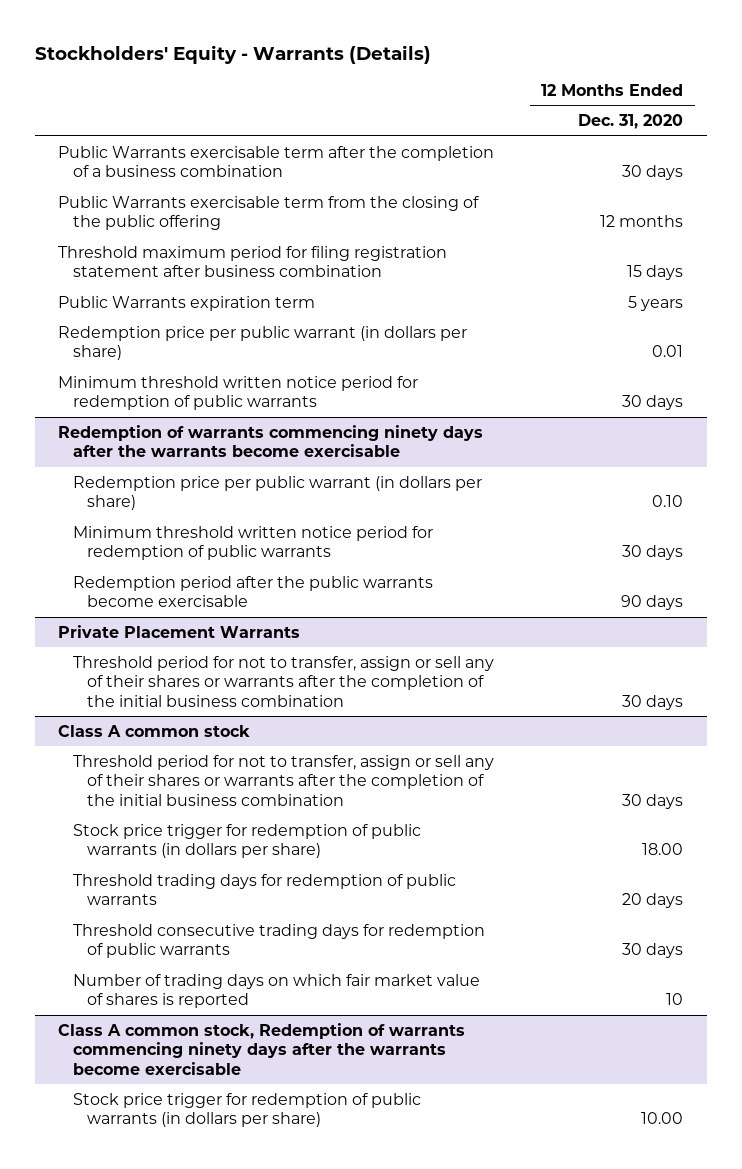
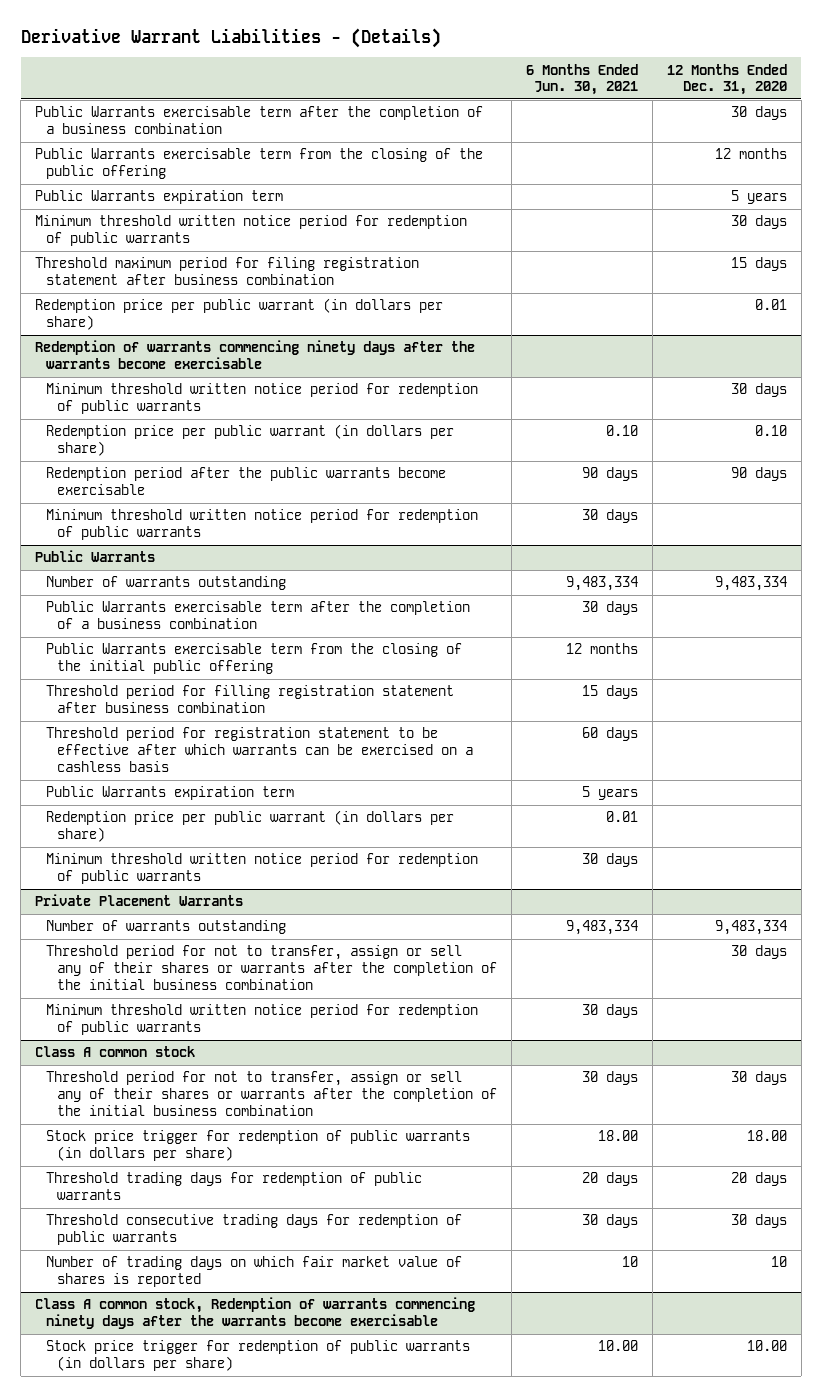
[34,44,431,64] Stockholders' Equity - Warrants (Details) -> [20,27,441,48] Derivative Warrant Liabilities - (Details)
none -> [525,63,638,96] 6 Months Ended Jun. 30, 2021
[58,245,448,278] Threshold maximum period for filing registration statement after business combination -> [35,257,420,286] Threshold maximum period for filing registration statement after business combination
[58,325,468,361] Redemption price per public warrant (in dollars per share) -> [35,298,444,331] Redemption price per public warrant (in dollars per share)
[72,475,482,511] Redemption price per public warrant (in dollars per share) -> [46,424,455,457] Redemption price per public warrant (in dollars per share)
none -> [46,509,479,541] Minimum threshold written notice period for redemption of public warrants
none -> [35,550,156,563] Public Warrants
none -> [46,576,287,591] Number of warrants outstanding
none -> [46,601,471,630] Public Warrants exercisable term after the completion of a business combination
none -> [46,643,463,675] Public Warrants exercisable term from the closing of the initial public offering
none -> [46,685,455,714] Threshold period for filling registration statement after business combination
none -> [46,727,473,773] Threshold period for registration statement to be effective after which warrants can be exercised on a cashless basis
none -> [46,786,295,801] Public Warrants expiration term
none -> [46,810,455,843] Redemption price per public warrant (in dollars per share)
none -> [46,853,479,885] Minimum threshold written notice period for redemption of public warrants
none -> [46,920,287,935] Number of warrants outstanding
none -> [46,1004,479,1036] Minimum threshold written notice period for redemption of public warrants

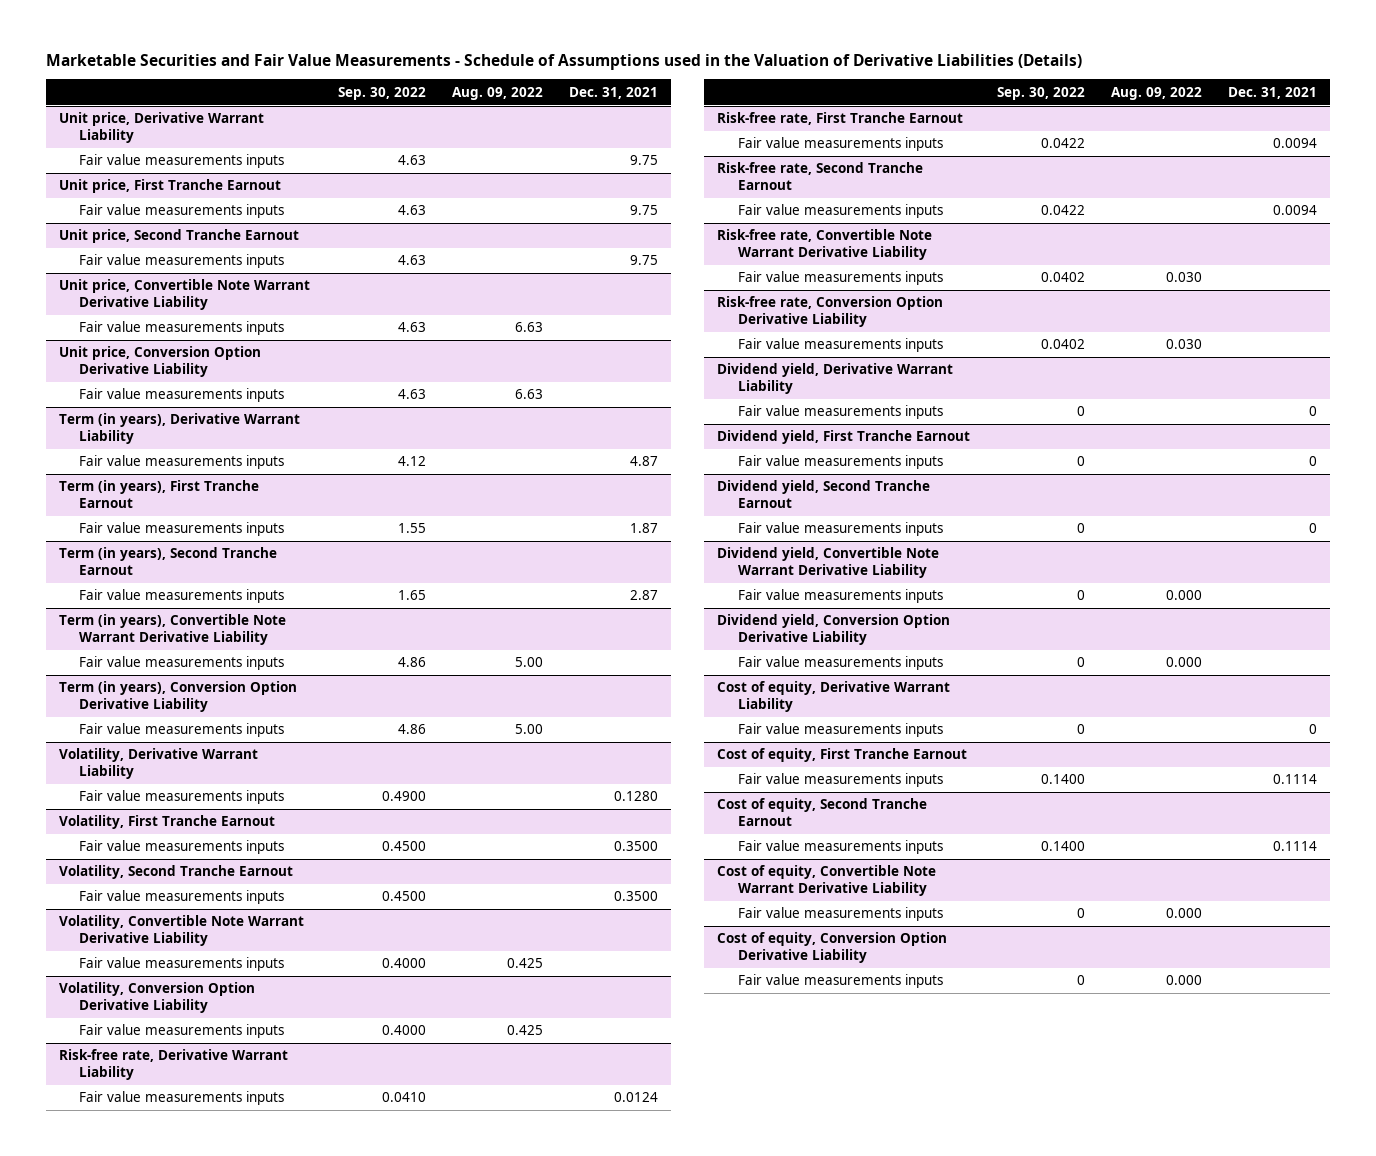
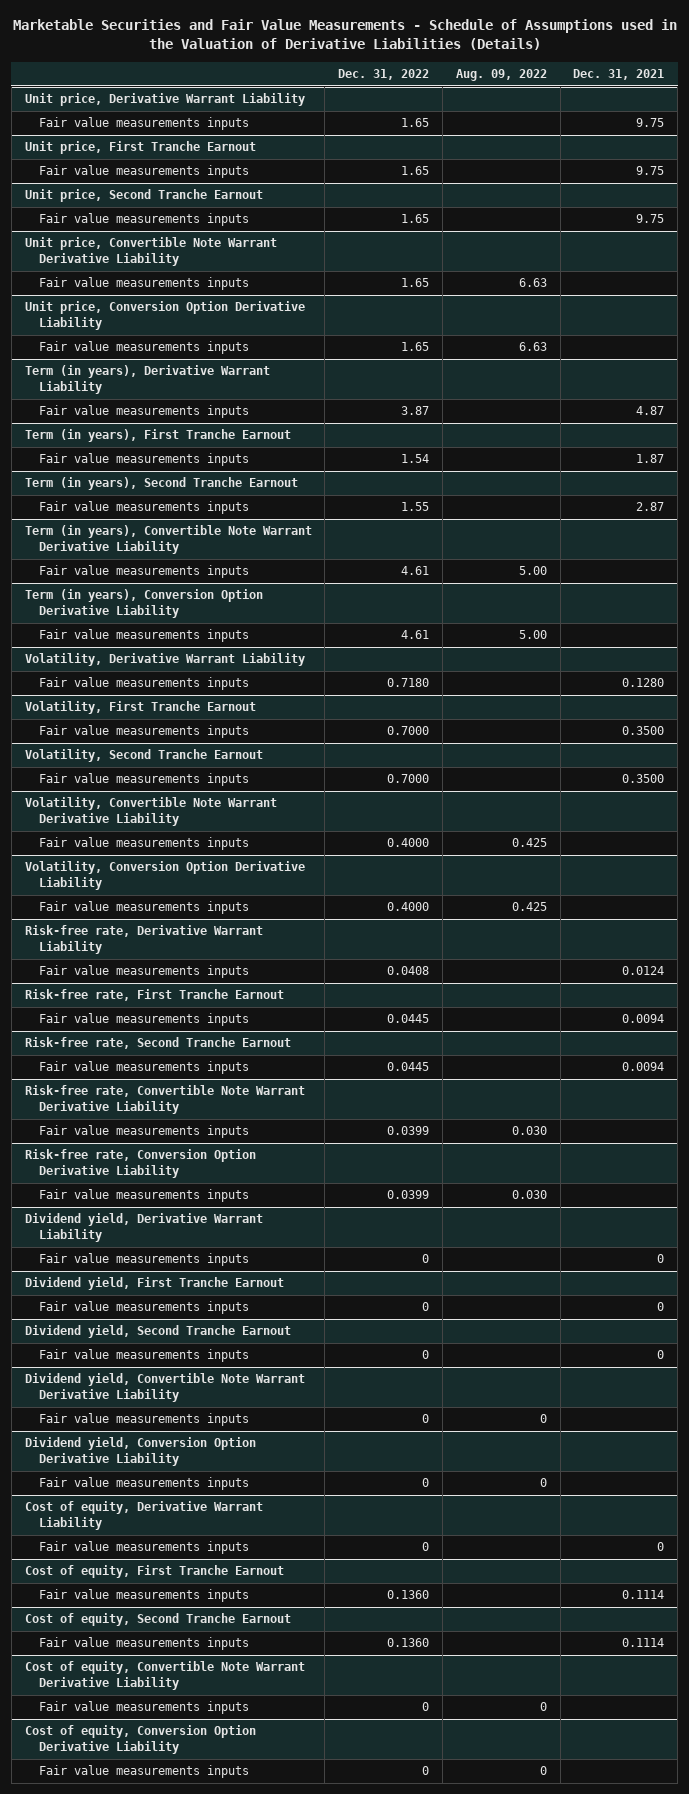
[337,86,426,100] Sep. 30, 2022 -> none
none -> [338,69,430,81] Dec. 31, 2022
[1165,590,1202,601] 0.000 -> [539,1414,547,1424] 0
[1165,657,1202,668] 0.000 -> [539,1478,547,1488] 0
[1165,908,1202,919] 0.000 -> [539,1702,547,1712] 0
[1165,975,1202,986] 0.000 -> [539,1766,547,1776] 0

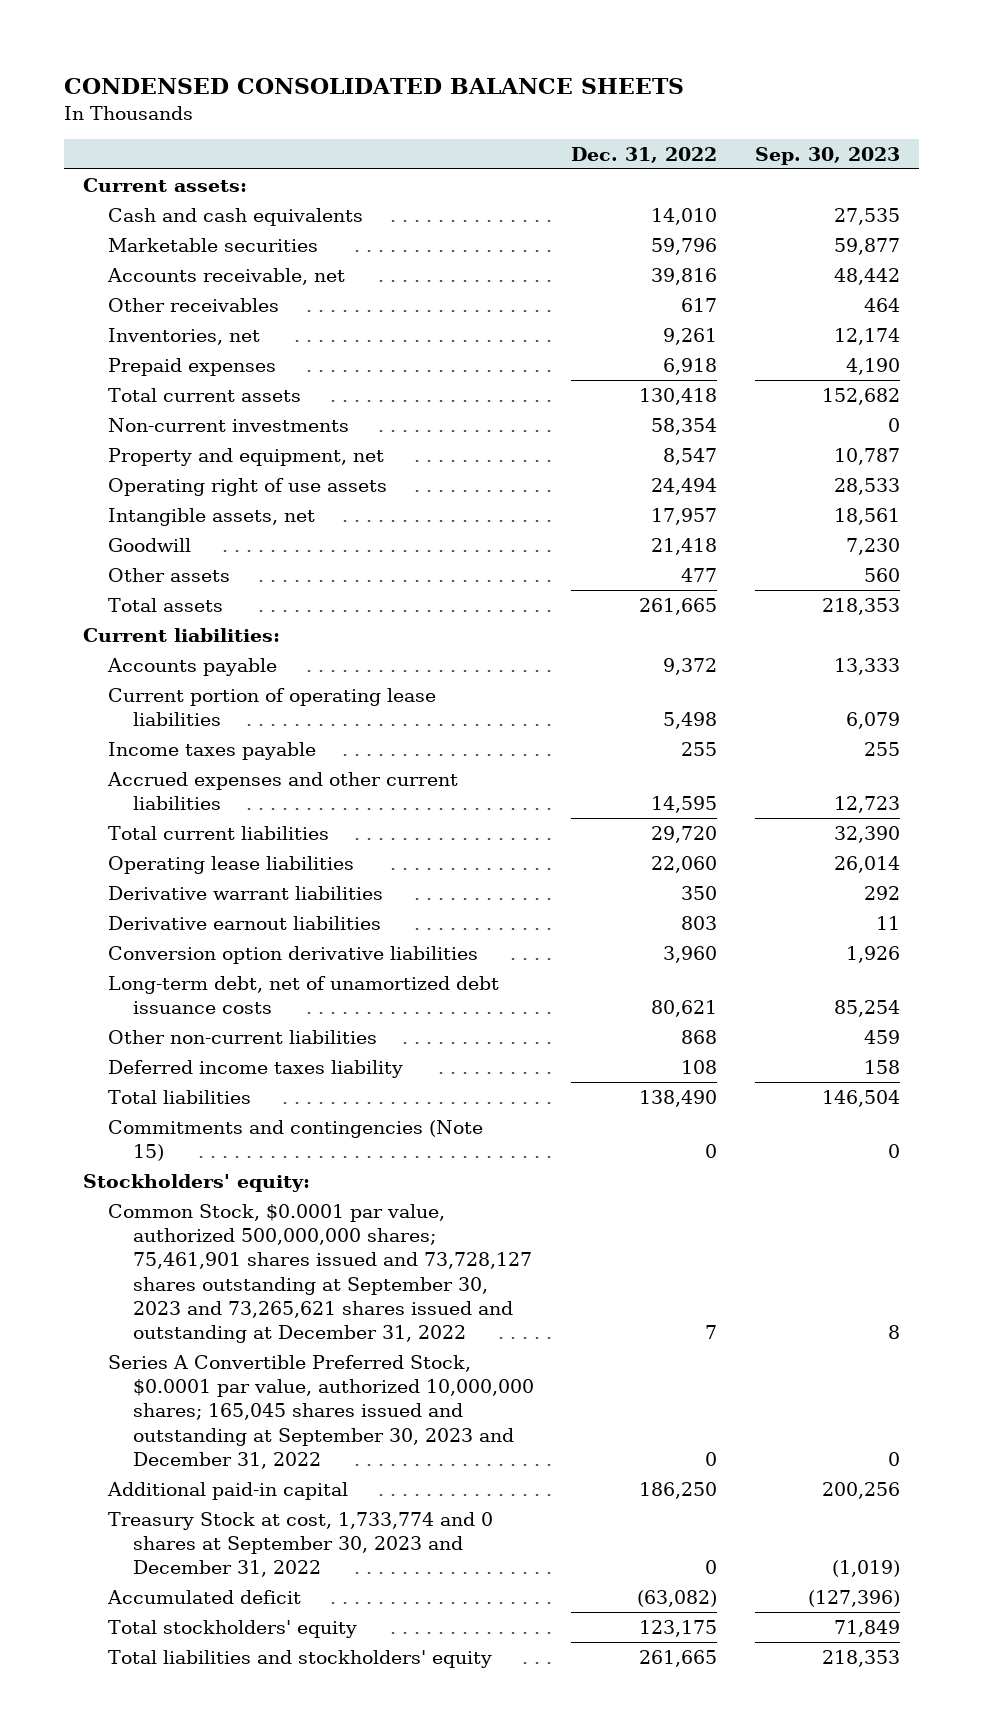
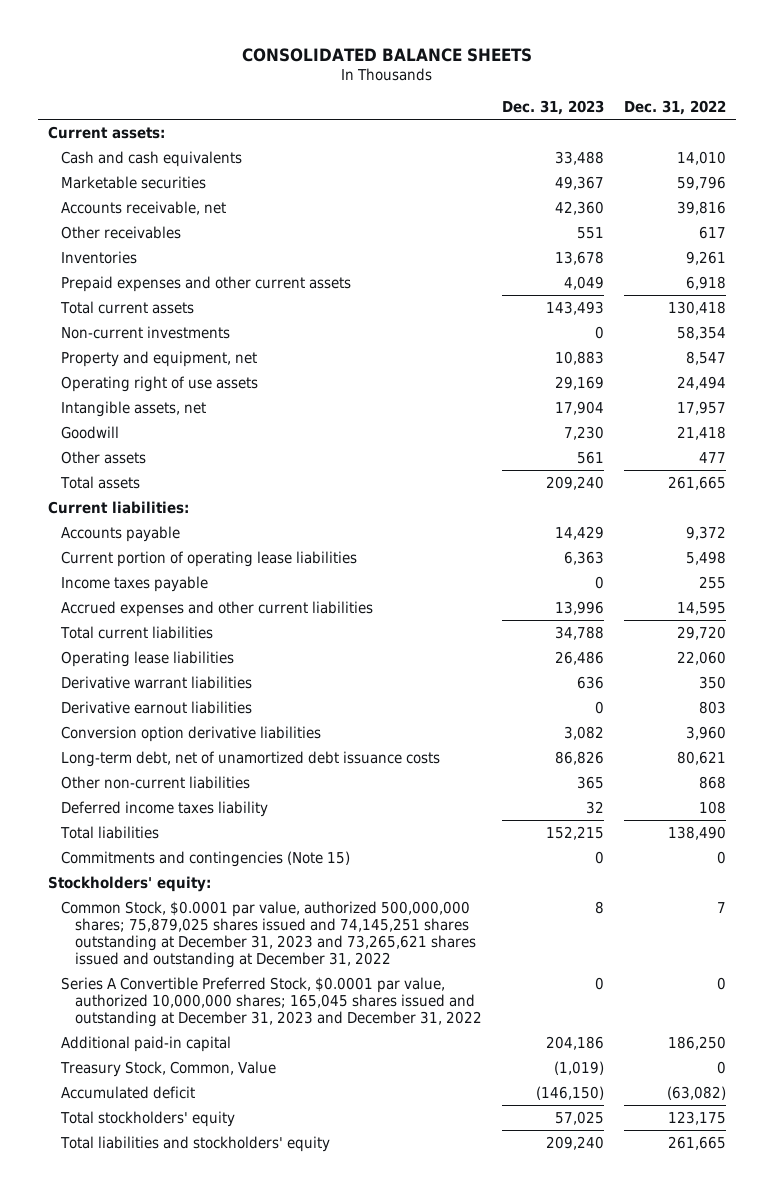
[64,78,685,95] CONDENSED CONSOLIDATED BALANCE SHEETS -> [241,47,532,62] CONSOLIDATED BALANCE SHEETS
[754,146,900,165] Sep. 30, 2023 -> none
none -> [501,100,604,116] Dec. 31, 2023
[107,327,260,345] Inventories, net -> [61,250,138,264] Inventories
[107,357,276,376] Prepaid expenses -> [61,275,352,292] Prepaid expenses and other current assets
[107,1203,532,1344] Common Stock, $0.0001 par value, authorized 500,000,000 shares; 75,461,901 shares issued and 73,728,127 shares outstanding at September 30, 2023 and 73,265,621 shares issued and outstanding at December 31, 2022 -> [61,900,476,968] Common Stock, $0.0001 par value, authorized 500,000,000 shares; 75,879,025 shares issued and 74,145,251 shares outstanding at December 31, 2023 and 73,265,621 shares issued and outstanding at December 31, 2022
[107,1354,534,1470] Series A Convertible Preferred Stock, $0.0001 par value, authorized 10,000,000 shares; 165,045 shares issued and outstanding at September 30, 2023 and December 31, 2022 -> [61,976,482,1027] Series A Convertible Preferred Stock, $0.0001 par value, authorized 10,000,000 shares; 165,045 shares issued and outstanding at December 31, 2023 and December 31, 2022
[107,1511,493,1578] Treasury Stock at cost, 1,733,774 and 0 shares at September 30, 2023 and December 31, 2022 -> [60,1060,277,1077] Treasury Stock, Common, Value

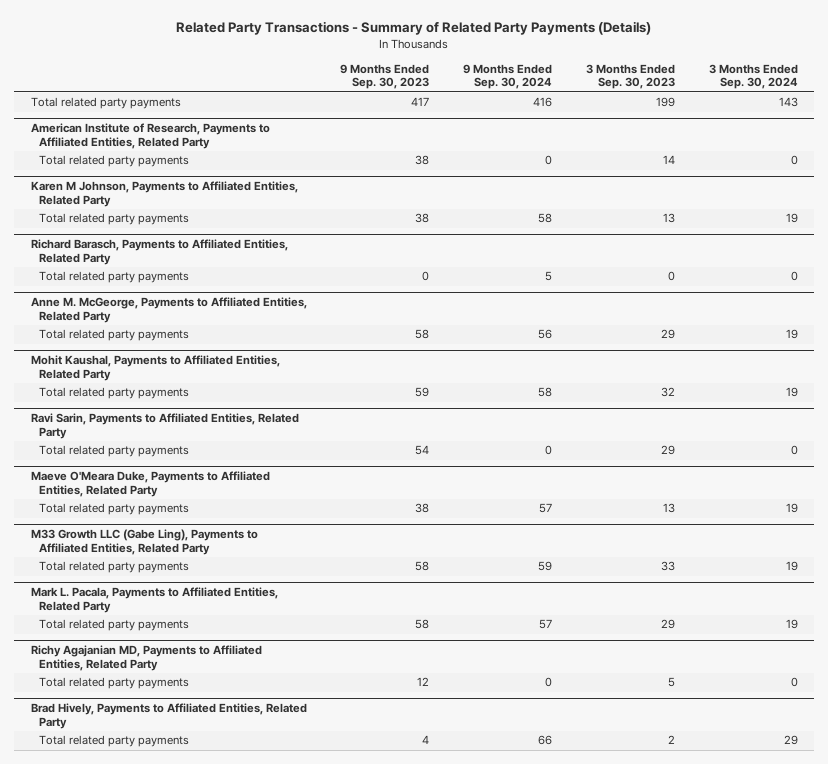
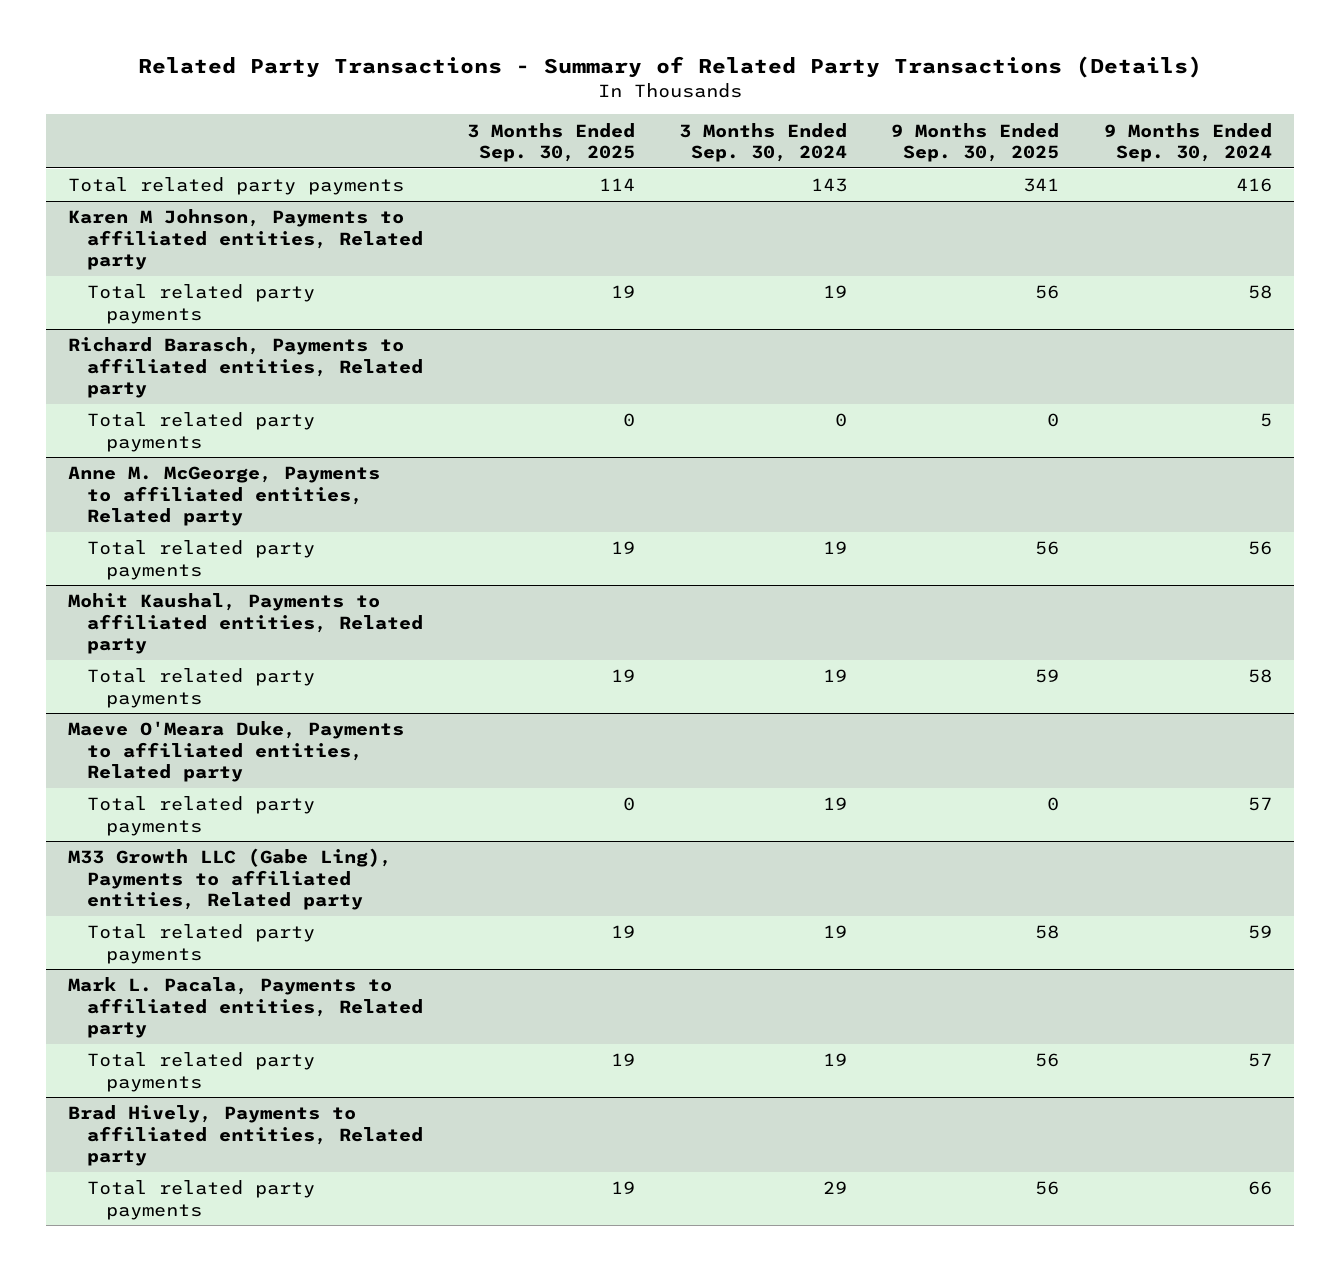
[176,20,652,35] Related Party Transactions - Summary of Related Party Payments (Details) -> [137,56,1202,79] Related Party Transactions - Summary of Related Party Transactions (Details)
[340,63,430,90] 9 Months Ended Sep. 30, 2023 -> none
[585,63,675,90] 3 Months Ended Sep. 30, 2023 -> none
none -> [467,122,636,162] 3 Months Ended Sep. 30, 2025
none -> [891,122,1060,162] 9 Months Ended Sep. 30, 2025
[30,123,270,149] American Institute of Research, Payments to Affiliated Entities, Related Party -> none
[39,155,190,168] Total related party payments -> none
[30,181,298,207] Karen M Johnson, Payments to Affiliated Entities, Related Party -> [67,209,424,270] Karen M Johnson, Payments to affiliated entities, Related party
[30,239,288,265] Richard Barasch, Payments to Affiliated Entities, Related Party -> [67,337,424,398] Richard Barasch, Payments to affiliated entities, Related party
[30,297,307,323] Anne M. McGeorge, Payments to Affiliated Entities, Related Party -> [67,466,380,526] Anne M. McGeorge, Payments to affiliated entities, Related party
[30,355,280,381] Mohit Kaushal, Payments to Affiliated Entities, Related Party -> [67,593,424,654] Mohit Kaushal, Payments to affiliated entities, Related party
[30,413,299,439] Ravi Sarin, Payments to Affiliated Entities, Related Party -> none
[39,445,190,458] Total related party payments -> none
[30,471,270,497] Maeve O'Meara Duke, Payments to Affiliated Entities, Related Party -> [67,721,404,782] Maeve O'Meara Duke, Payments to affiliated entities, Related party
[30,529,258,555] M33 Growth LLC (Gabe Ling), Payments to Affiliated Entities, Related Party -> [67,848,392,910] M33 Growth LLC (Gabe Ling), Payments to affiliated entities, Related party
[30,587,278,613] Mark L. Pacala, Payments to Affiliated Entities, Related Party -> [67,977,424,1038] Mark L. Pacala, Payments to affiliated entities, Related party
[30,645,262,671] Richy Agajanian MD, Payments to Affiliated Entities, Related Party -> none
[39,677,190,690] Total related party payments -> none
[30,703,307,729] Brad Hively, Payments to Affiliated Entities, Related Party -> [67,1105,424,1166] Brad Hively, Payments to affiliated entities, Related party

